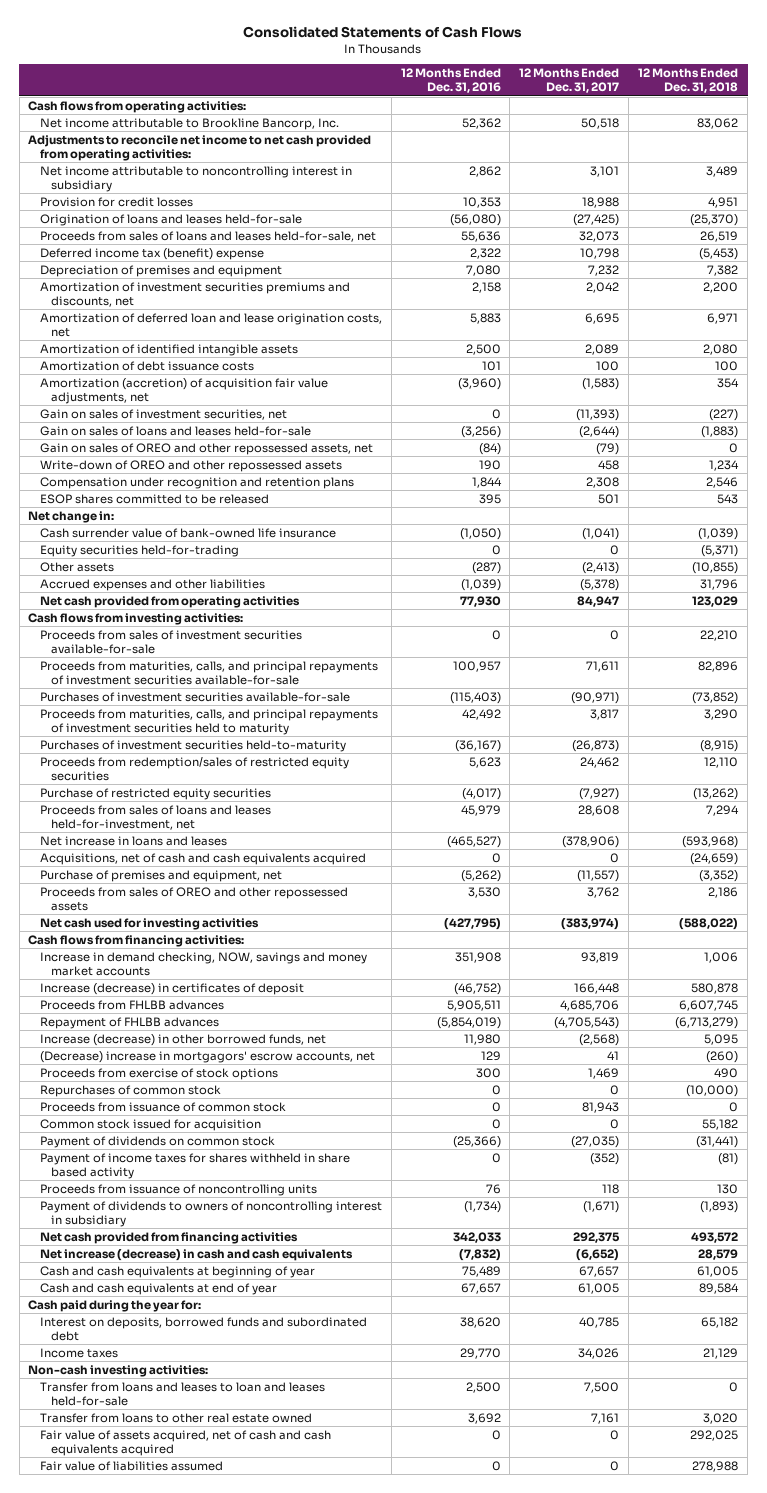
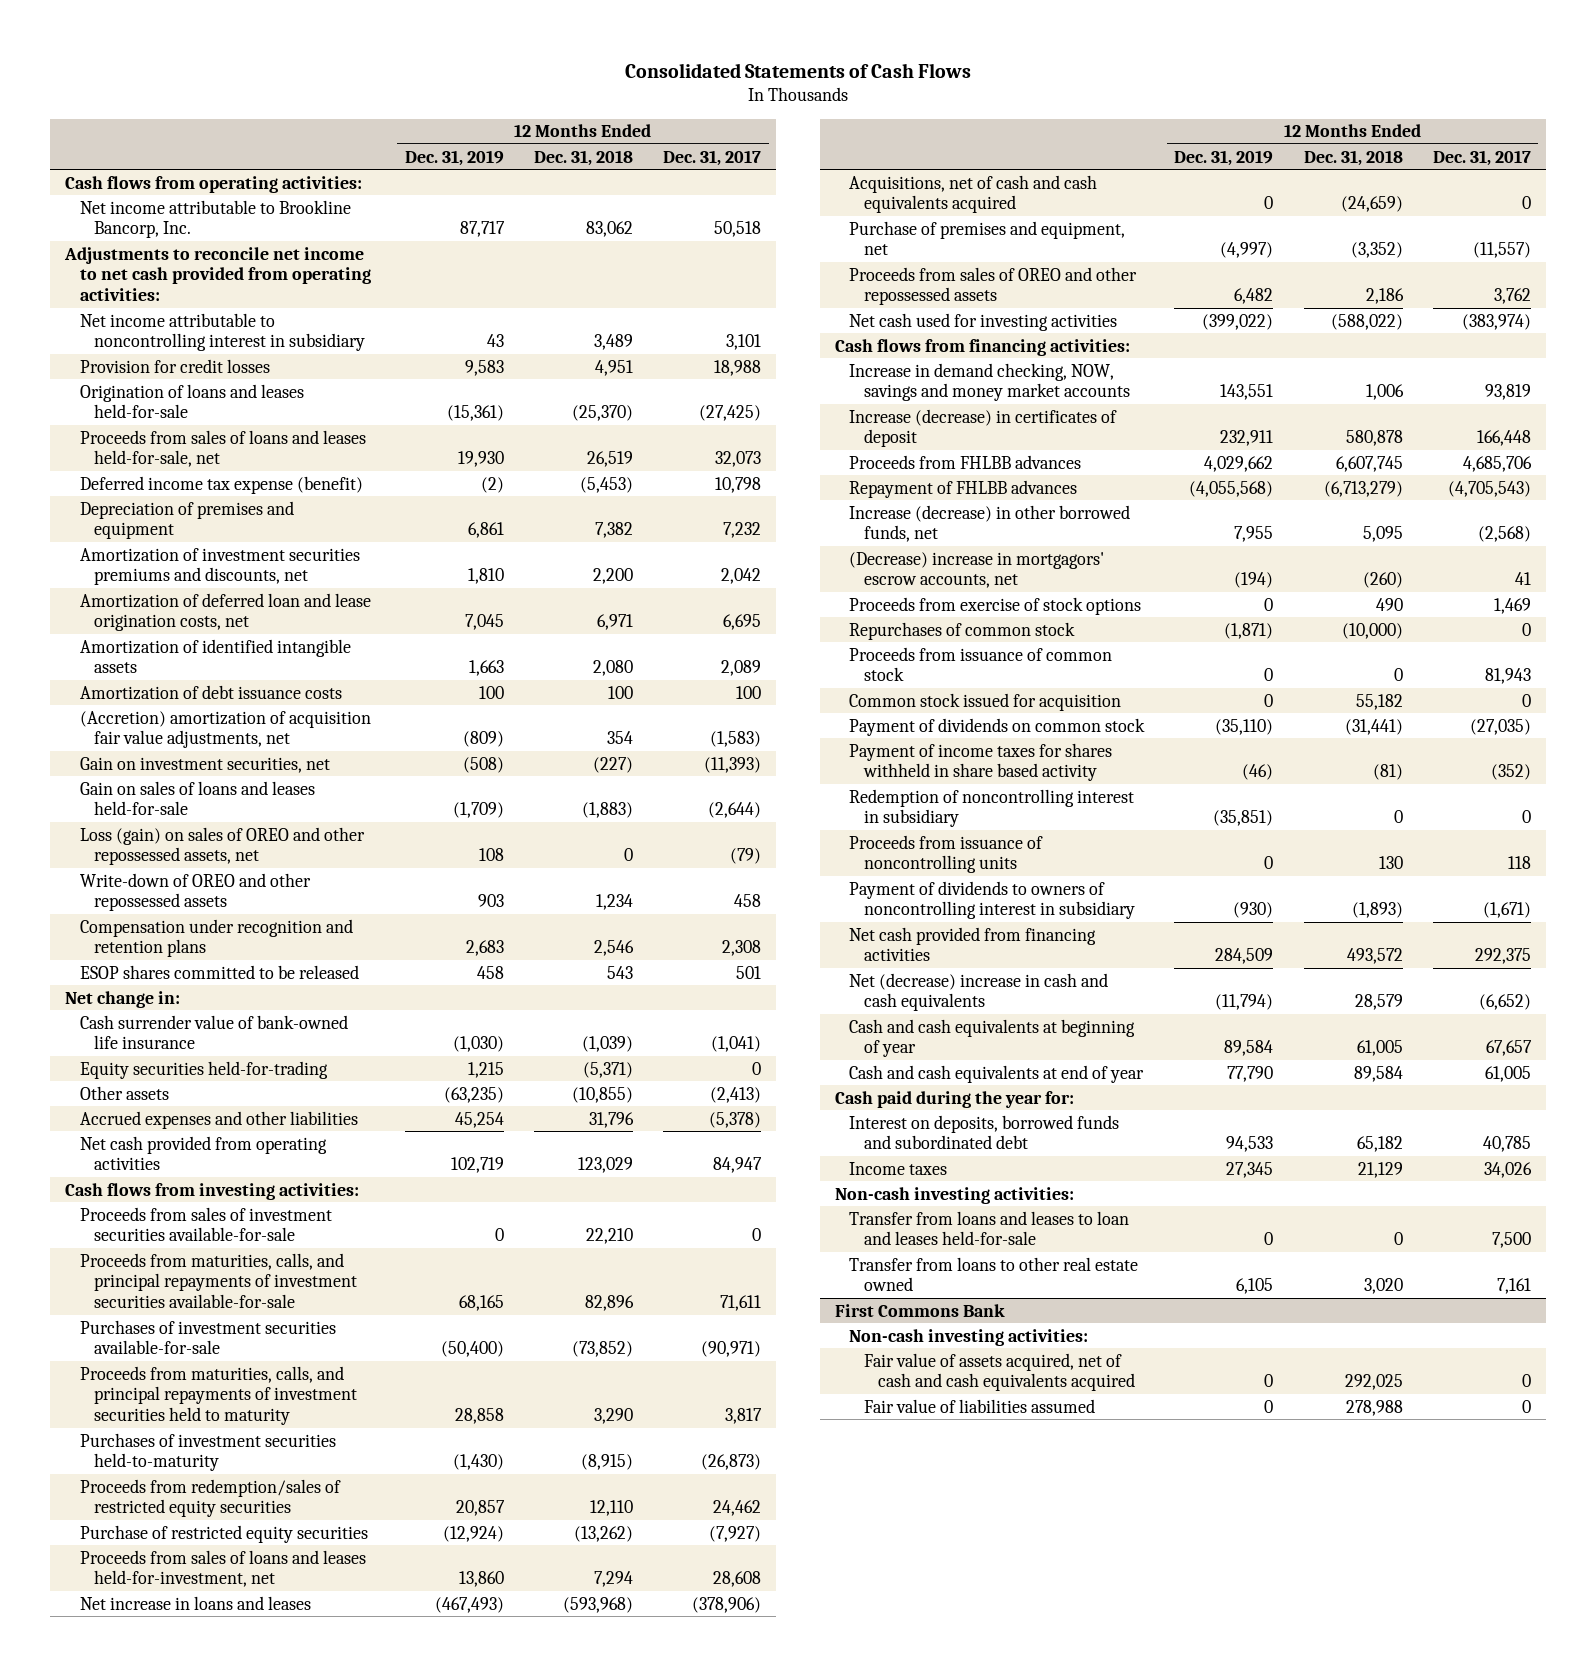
[400,67,501,94] 12 Months Ended Dec. 31, 2016 -> none
none -> [404,149,504,166] Dec. 31, 2019
[39,247,264,260] Deferred income tax (benefit) expense -> [79,475,363,494] Deferred income tax expense (benefit)
[39,377,328,405] Amortization (accretion) of acquisition fair value adjustments, net -> [79,710,371,749] (Accretion) amortization of acquisition fair value adjustments, net
[39,408,287,420] Gain on sales of investment securities, net -> [79,756,330,773] Gain on investment securities, net
[39,442,373,455] Gain on sales of OREO and other repossessed assets, net -> [79,826,365,866] Loss (gain) on sales of OREO and other repossessed assets, net
none -> [849,788,1135,828] Redemption of noncontrolling interest in subsidiary
[39,1248,353,1261] Net increase (decrease) in cash and cash equivalents -> [849,972,1109,1012] Net (decrease) increase in cash and cash equivalents
none -> [834,1303,1005,1317] First Commons Bank
none -> [849,1328,1089,1346] Non-cash investing activities:

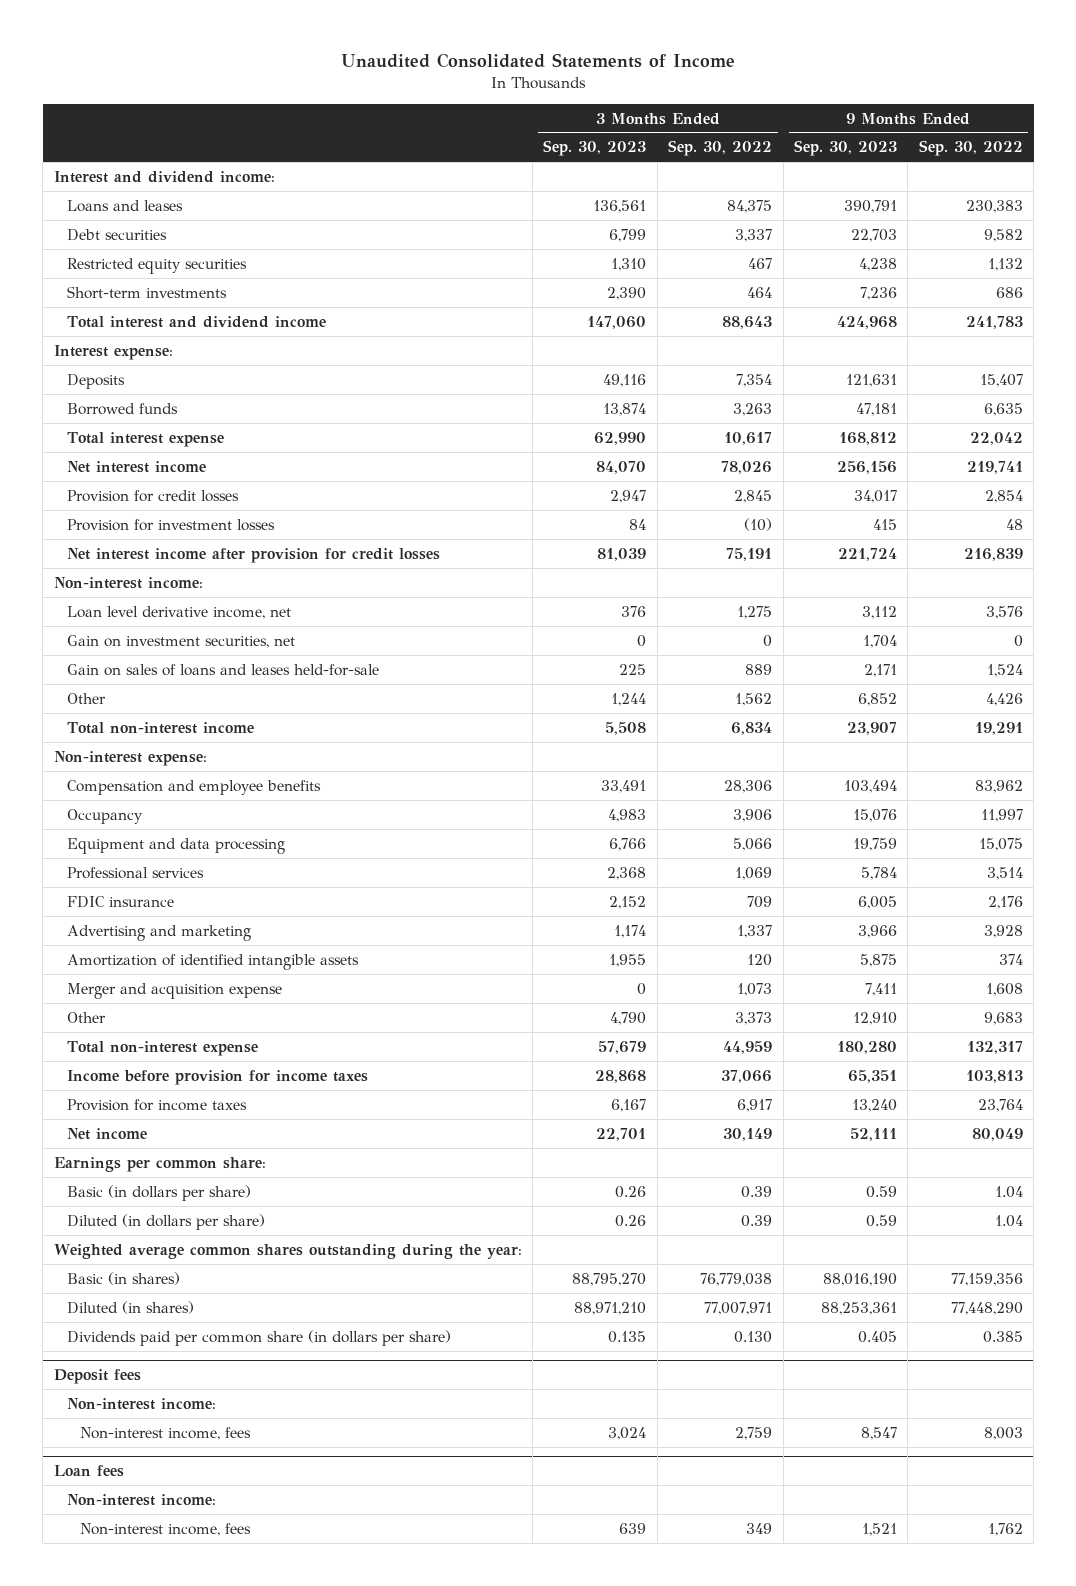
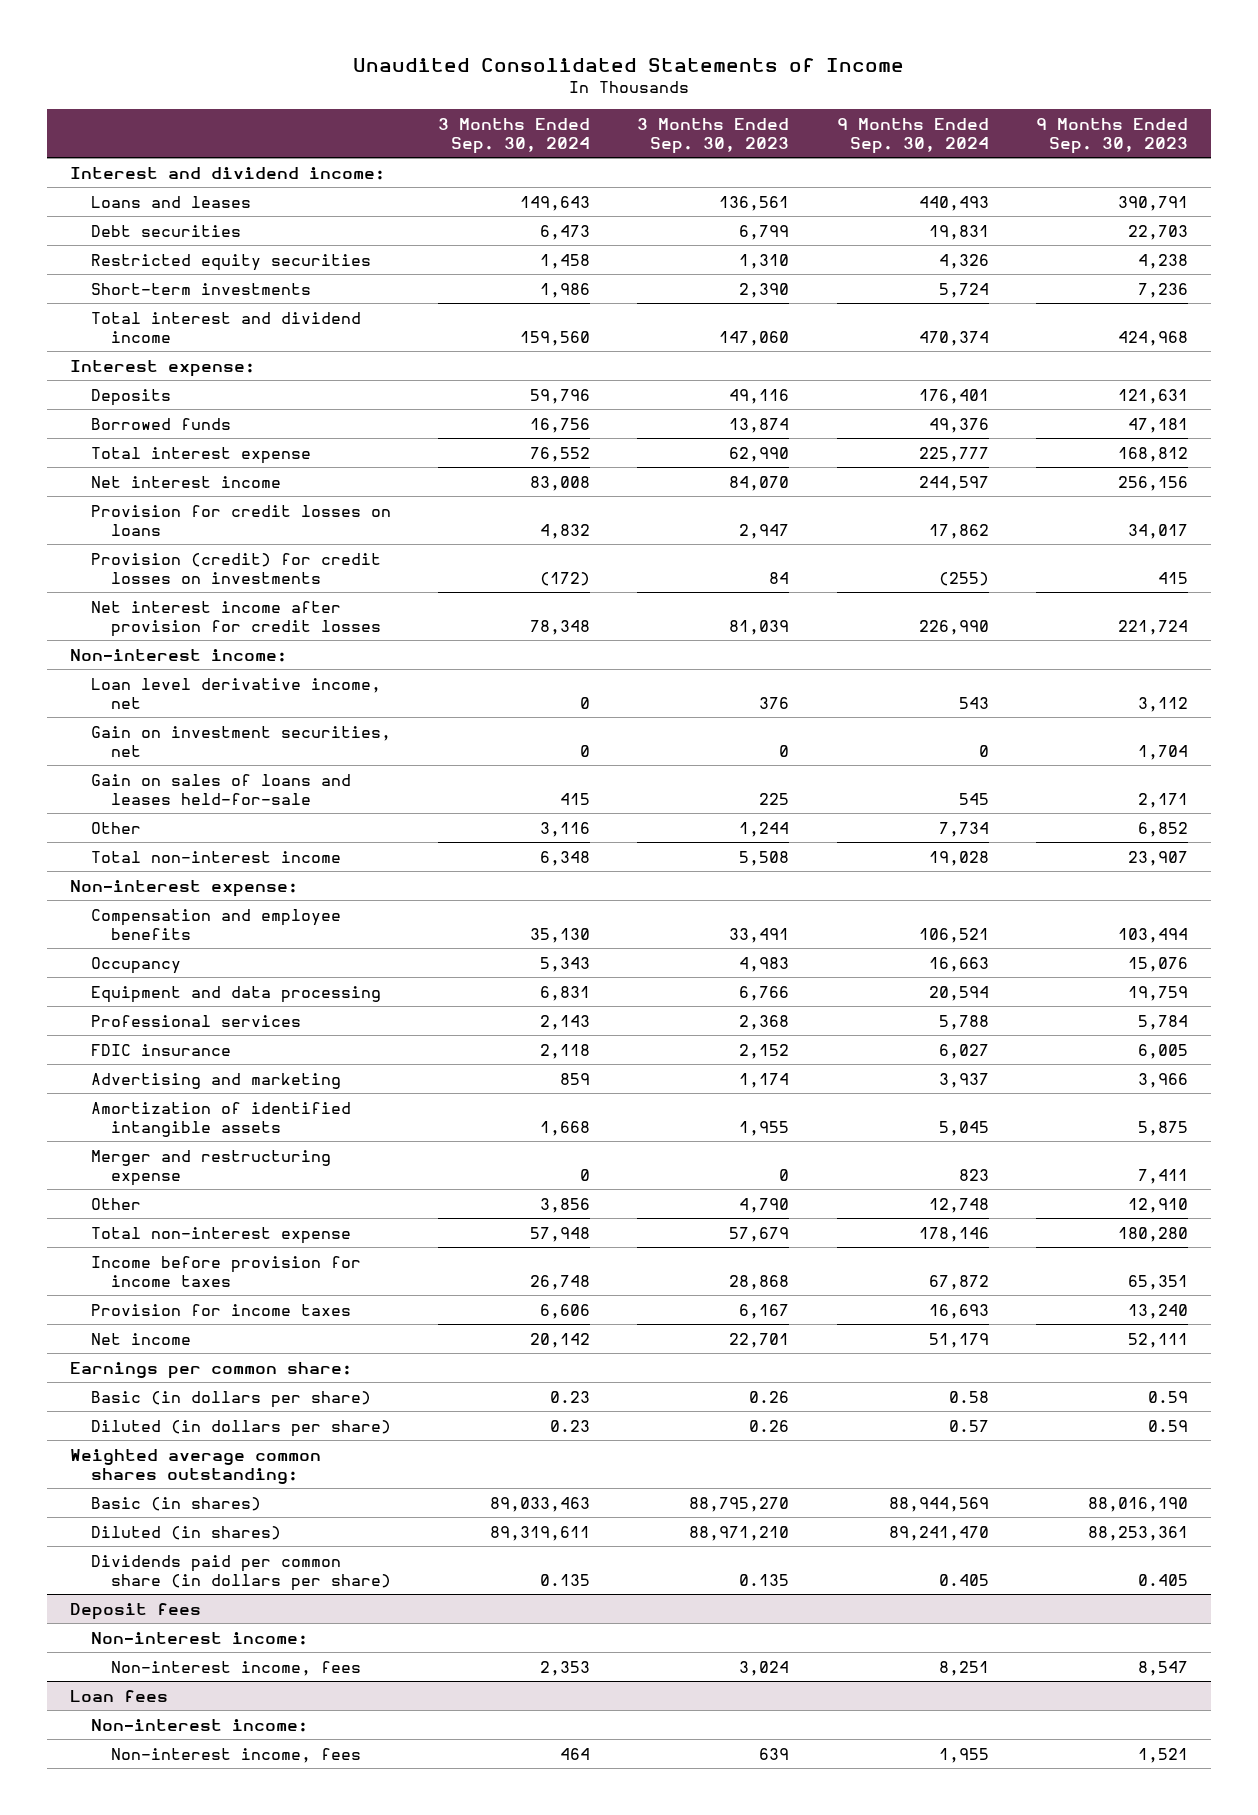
[668,140,773,157] Sep. 30, 2022 -> none
[918,140,1023,157] Sep. 30, 2022 -> none
none -> [438,117,591,154] 3 Months Ended Sep. 30, 2024
none -> [836,117,989,154] 9 Months Ended Sep. 30, 2024
[66,489,239,502] Provision for credit losses -> [90,504,391,536] Provision for credit losses on loans
[66,518,275,531] Provision for investment losses -> [90,552,381,584] Provision (credit) for credit losses on investments
[66,982,282,999] Merger and acquisition expense -> [90,1149,331,1186] Merger and restructuring expense
[53,1243,522,1259] Weighted average common shares outstanding during the year: -> [70,1448,322,1484] Weighted average common shares outstanding:

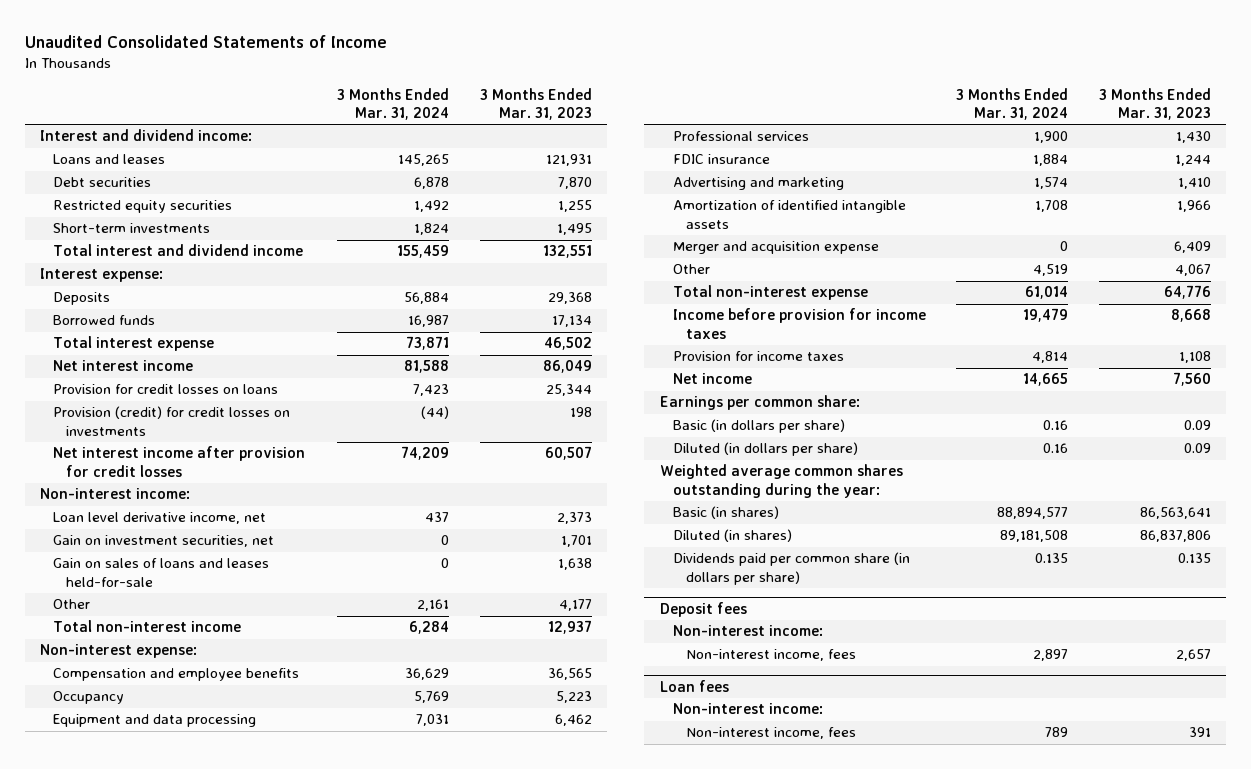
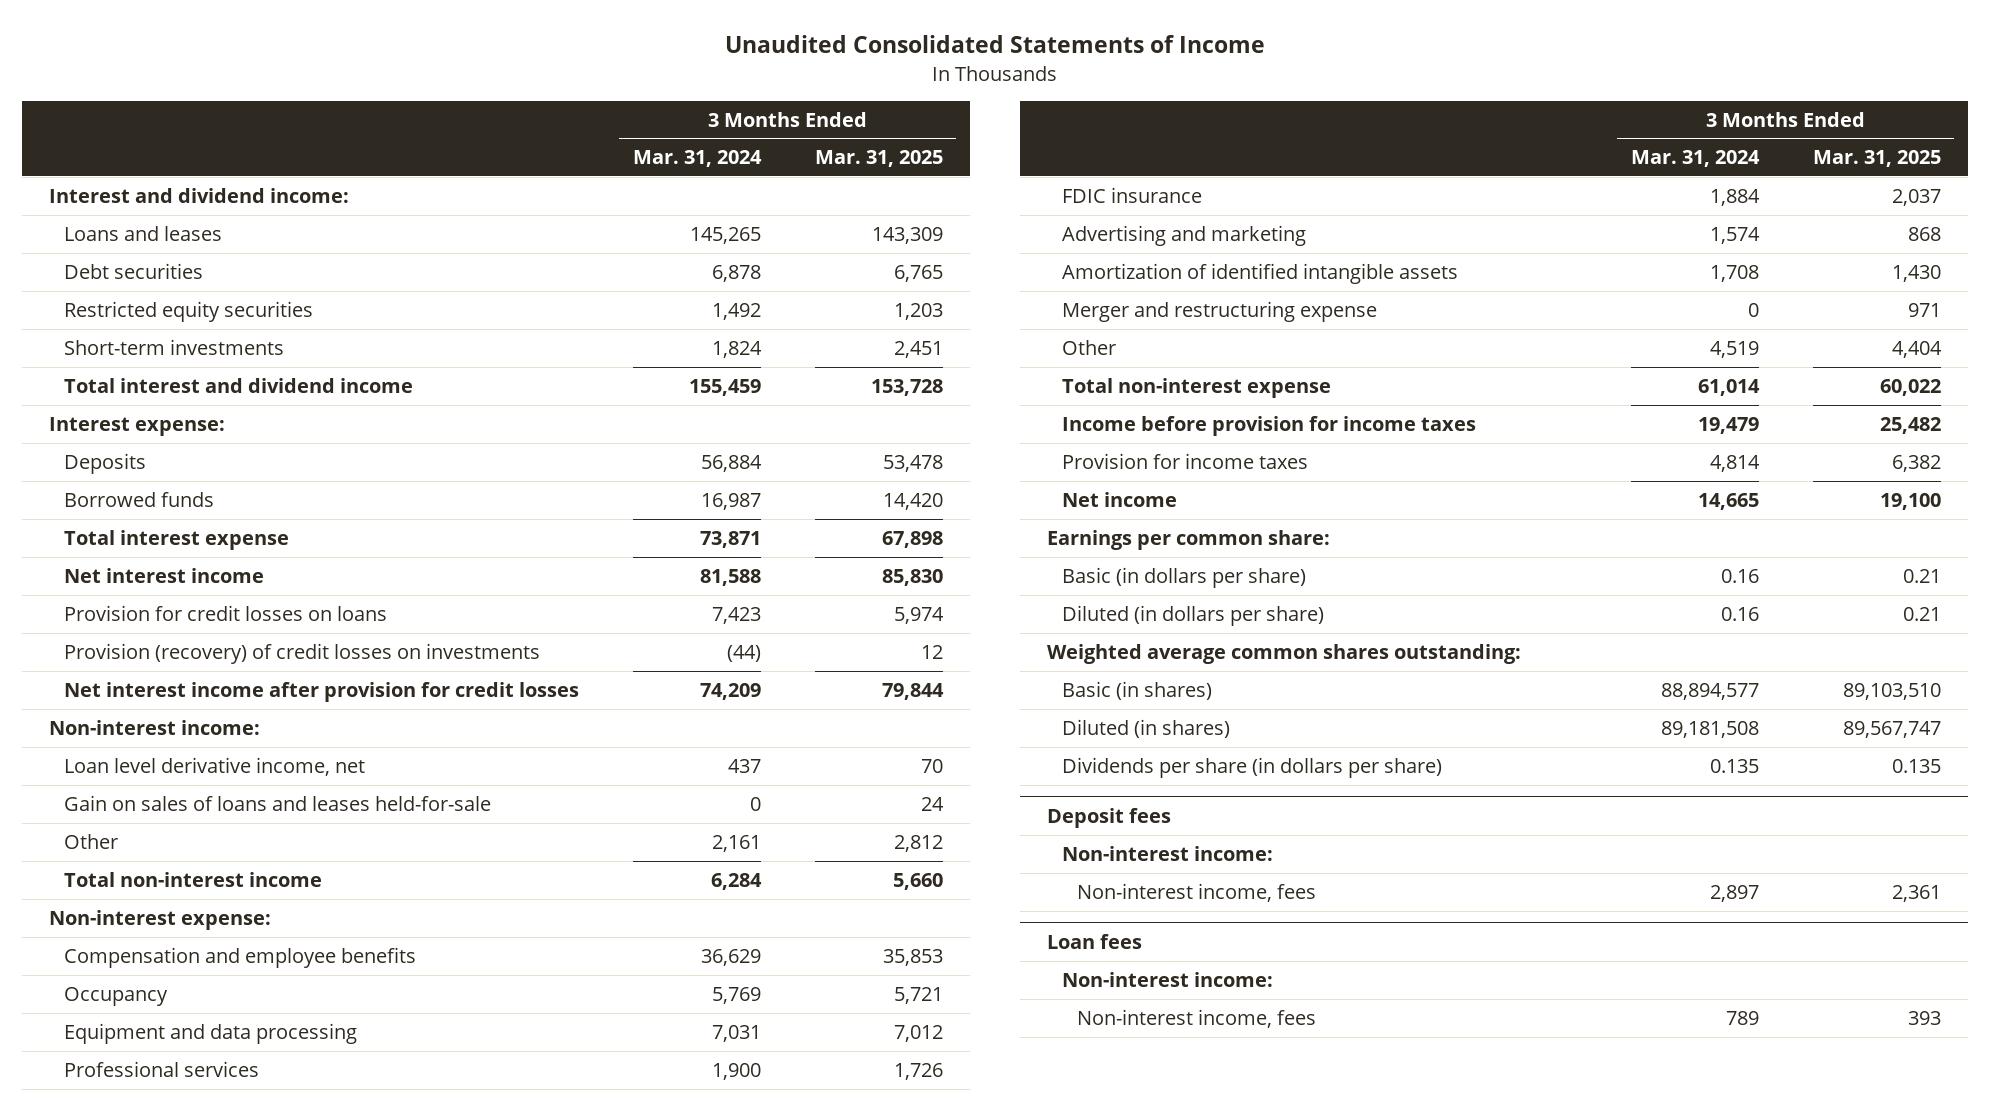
[479,87,592,120] 3 Months Ended Mar. 31, 2023 -> none
none -> [814,150,943,168] Mar. 31, 2025
[53,406,291,436] Provision (credit) for credit losses on investments -> [63,642,540,664] Provision (recovery) of credit losses on investments
[53,535,275,548] Gain on investment securities, net -> none
[672,241,879,255] Merger and acquisition expense -> [1061,300,1377,322] Merger and restructuring expense
[659,464,903,498] Weighted average common shares outstanding during the year: -> [1047,643,1522,664] Weighted average common shares outstanding:
[672,552,910,585] Dividends paid per common share (in dollars per share) -> [1061,756,1442,778] Dividends per share (in dollars per share)

